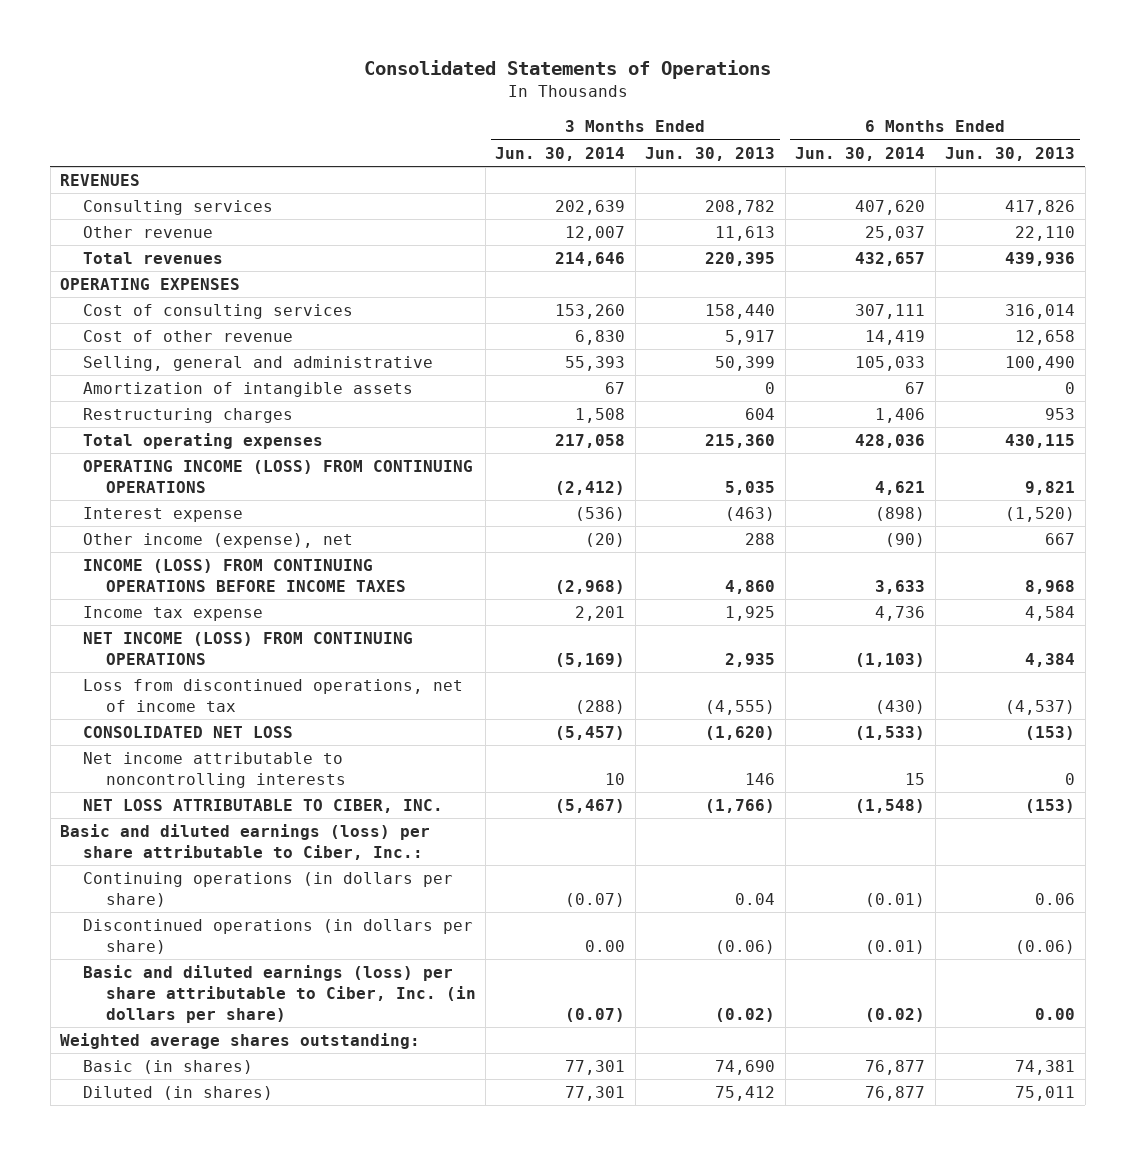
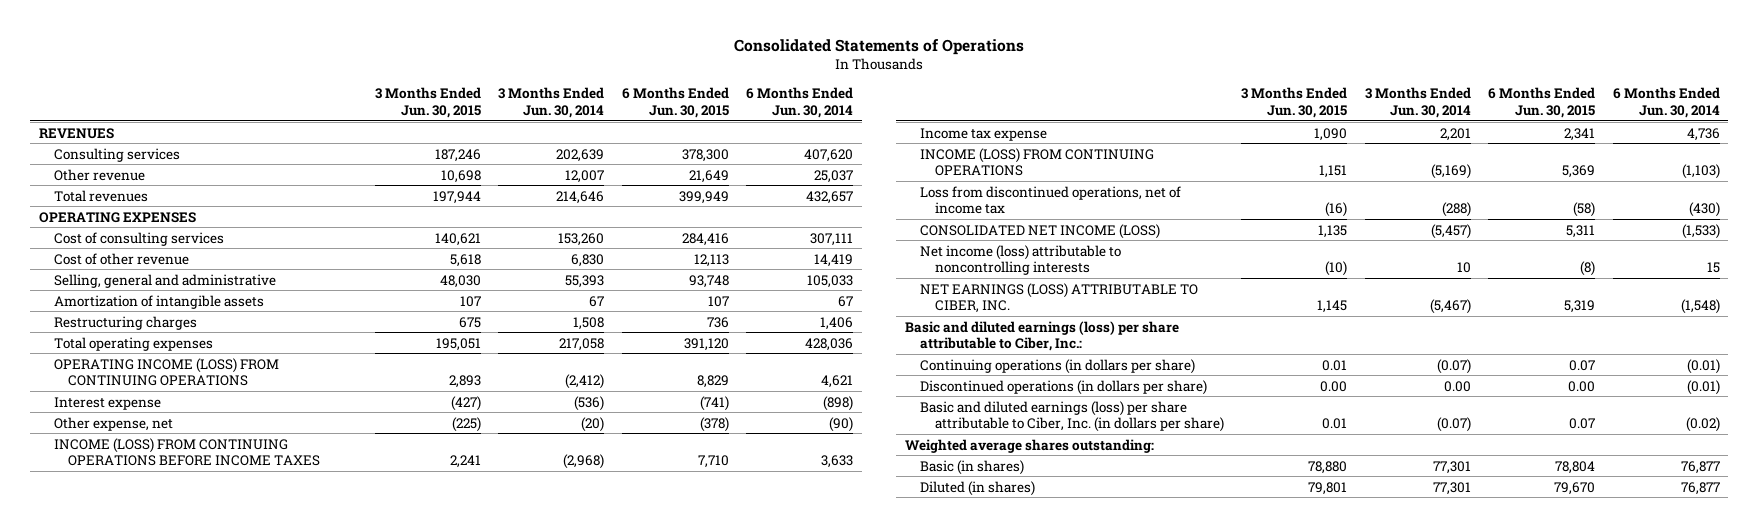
[645,146,776,161] Jun. 30, 2013 -> none
[945,146,1076,161] Jun. 30, 2013 -> none
none -> [374,87,481,119] 3 Months Ended Jun. 30, 2015
none -> [621,87,729,119] 6 Months Ended Jun. 30, 2015
[82,533,353,549] Other income (expense), net -> [53,416,173,431] Other expense, net
[82,632,413,666] NET INCOME (LOSS) FROM CONTINUING OPERATIONS -> [919,147,1154,177] INCOME (LOSS) FROM CONTINUING OPERATIONS
[82,726,293,739] CONSOLIDATED NET LOSS -> [919,223,1160,239] CONSOLIDATED NET INCOME (LOSS)
[82,752,346,789] Net income attributable to noncontrolling interests -> [919,244,1121,276] Net income (loss) attributable to noncontrolling interests
[82,799,443,814] NET LOSS ATTRIBUTABLE TO CIBER, INC. -> [919,282,1198,314] NET EARNINGS (LOSS) ATTRIBUTABLE TO CIBER, INC.

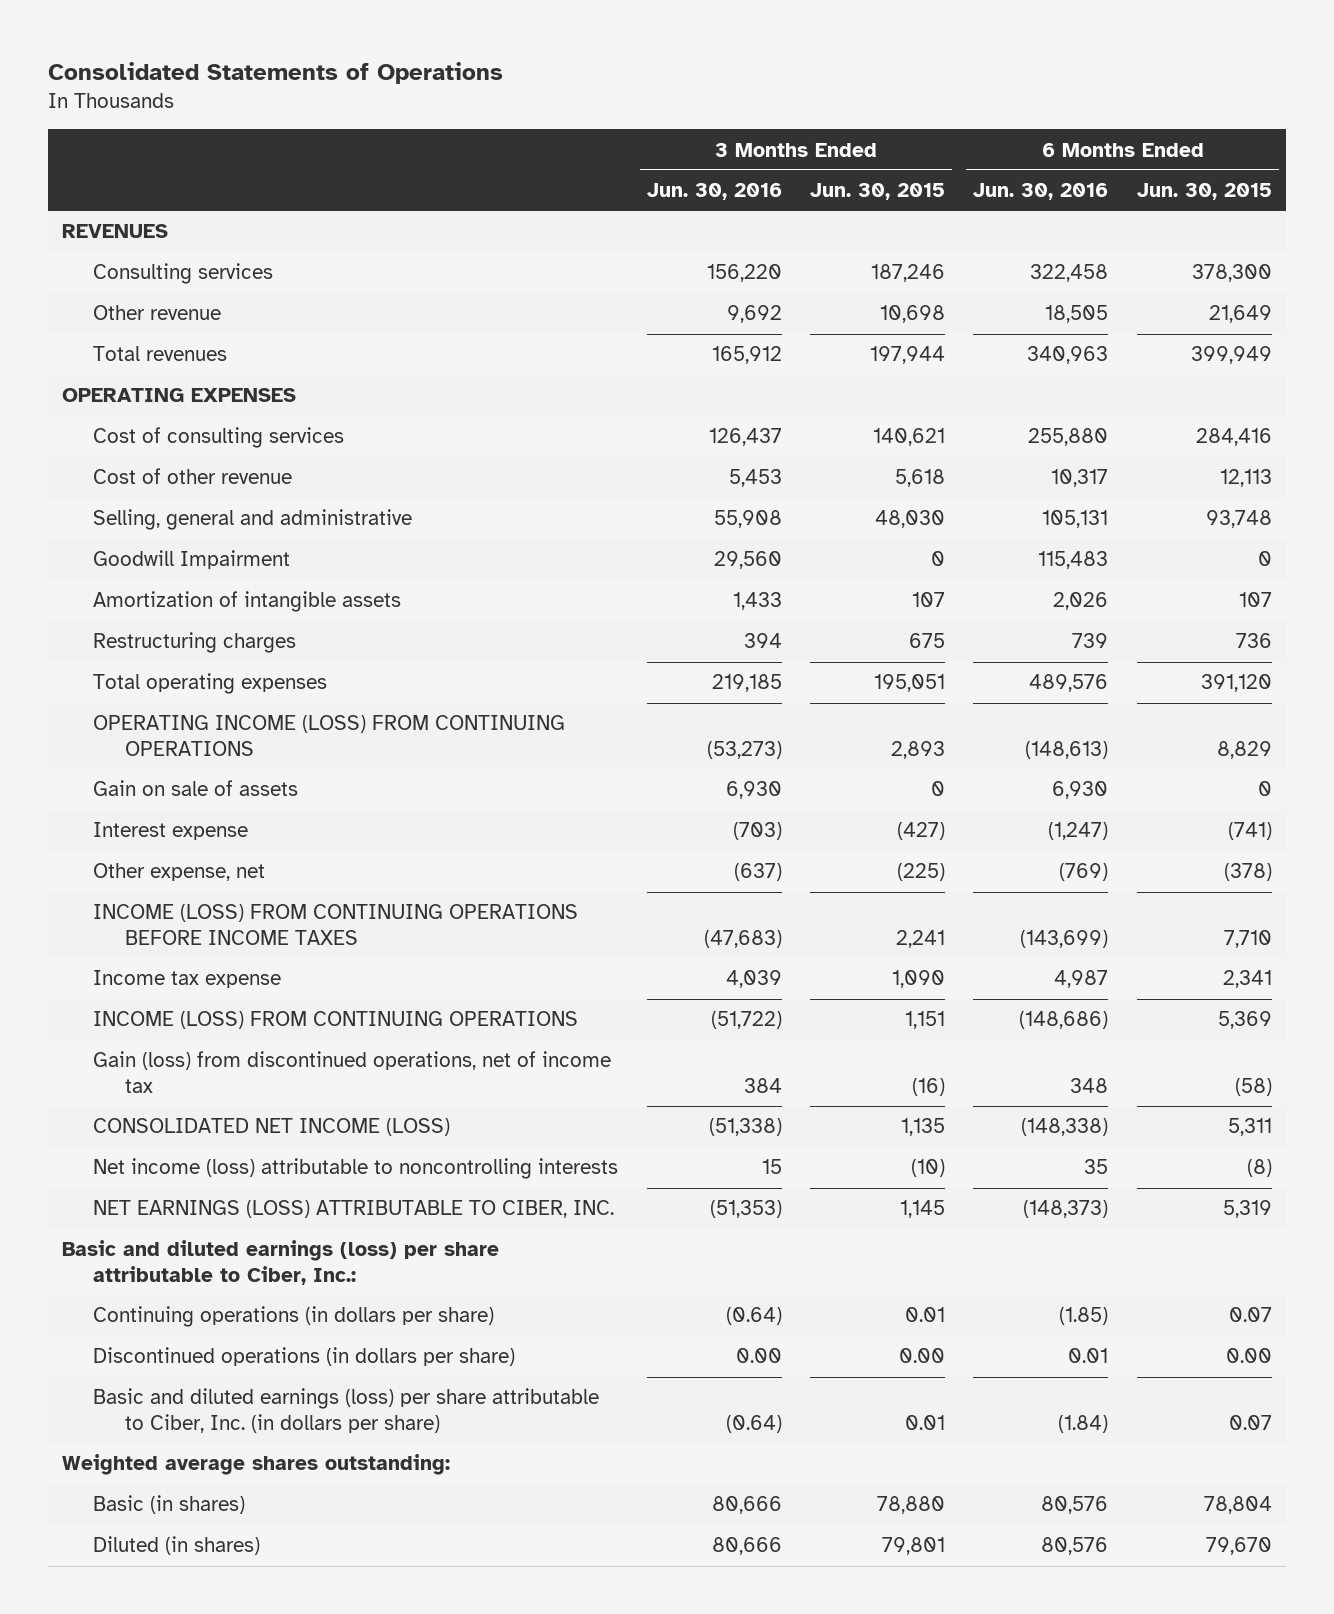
[498,87,605,119] 3 Months Ended Jun. 30, 2014 -> none
[746,87,854,119] 6 Months Ended Jun. 30, 2014 -> none
none -> [646,183,782,201] Jun. 30, 2016
none -> [973,183,1109,201] Jun. 30, 2016
none -> [93,550,291,570] Goodwill Impairment
none -> [93,780,299,797] Gain on sale of assets
[919,185,1181,215] Loss from discontinued operations, net of income tax -> [93,1051,612,1094] Gain (loss) from discontinued operations, net of income tax

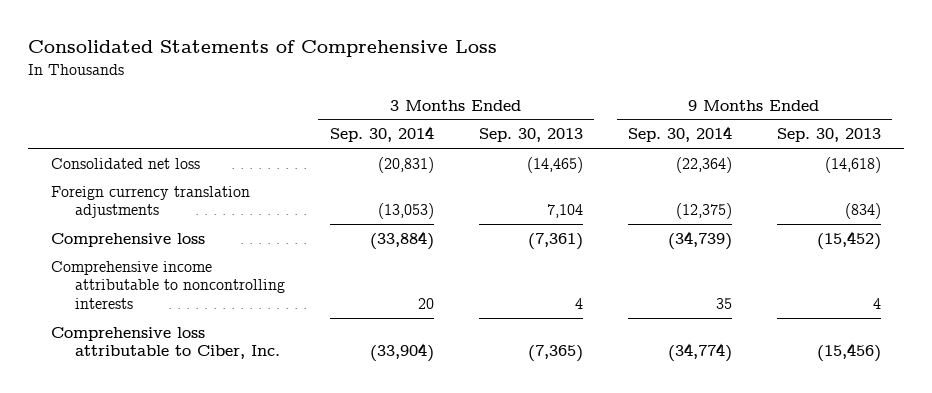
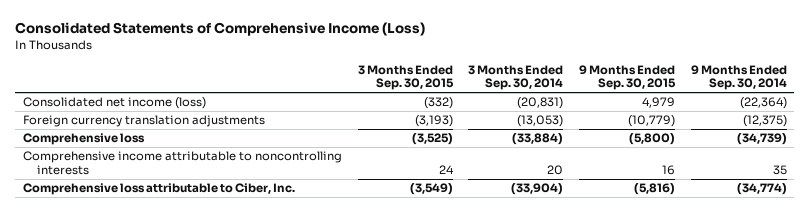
[27,40,497,58] Consolidated Statements of Comprehensive Loss -> [15,22,426,37] Consolidated Statements of Comprehensive Income (Loss)
[478,128,583,143] Sep. 30, 2013 -> none
[777,128,882,143] Sep. 30, 2013 -> none
none -> [357,64,454,91] 3 Months Ended Sep. 30, 2015
none -> [578,64,676,91] 9 Months Ended Sep. 30, 2015
[50,157,200,169] Consolidated net loss -> [23,97,207,110] Consolidated net income (loss)

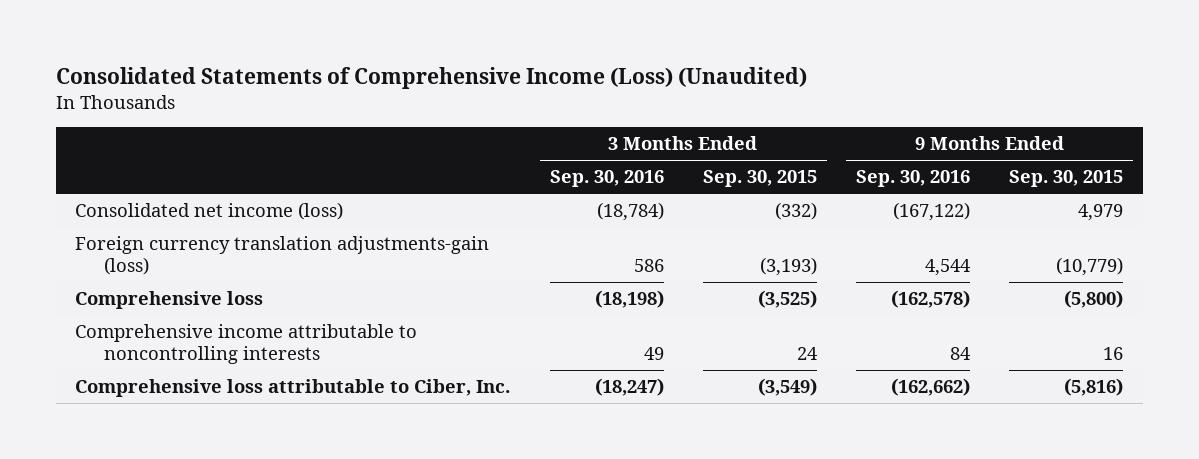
[15,22,426,37] Consolidated Statements of Comprehensive Income (Loss) -> [55,67,807,90] Consolidated Statements of Comprehensive Income (Loss) (Unaudited)
[468,64,564,91] 3 Months Ended Sep. 30, 2014 -> none
[690,64,787,91] 9 Months Ended Sep. 30, 2014 -> none
none -> [549,170,664,188] Sep. 30, 2016
none -> [856,170,971,188] Sep. 30, 2016
[23,115,266,128] Foreign currency translation adjustments -> [75,236,490,275] Foreign currency translation adjustments-gain (loss)

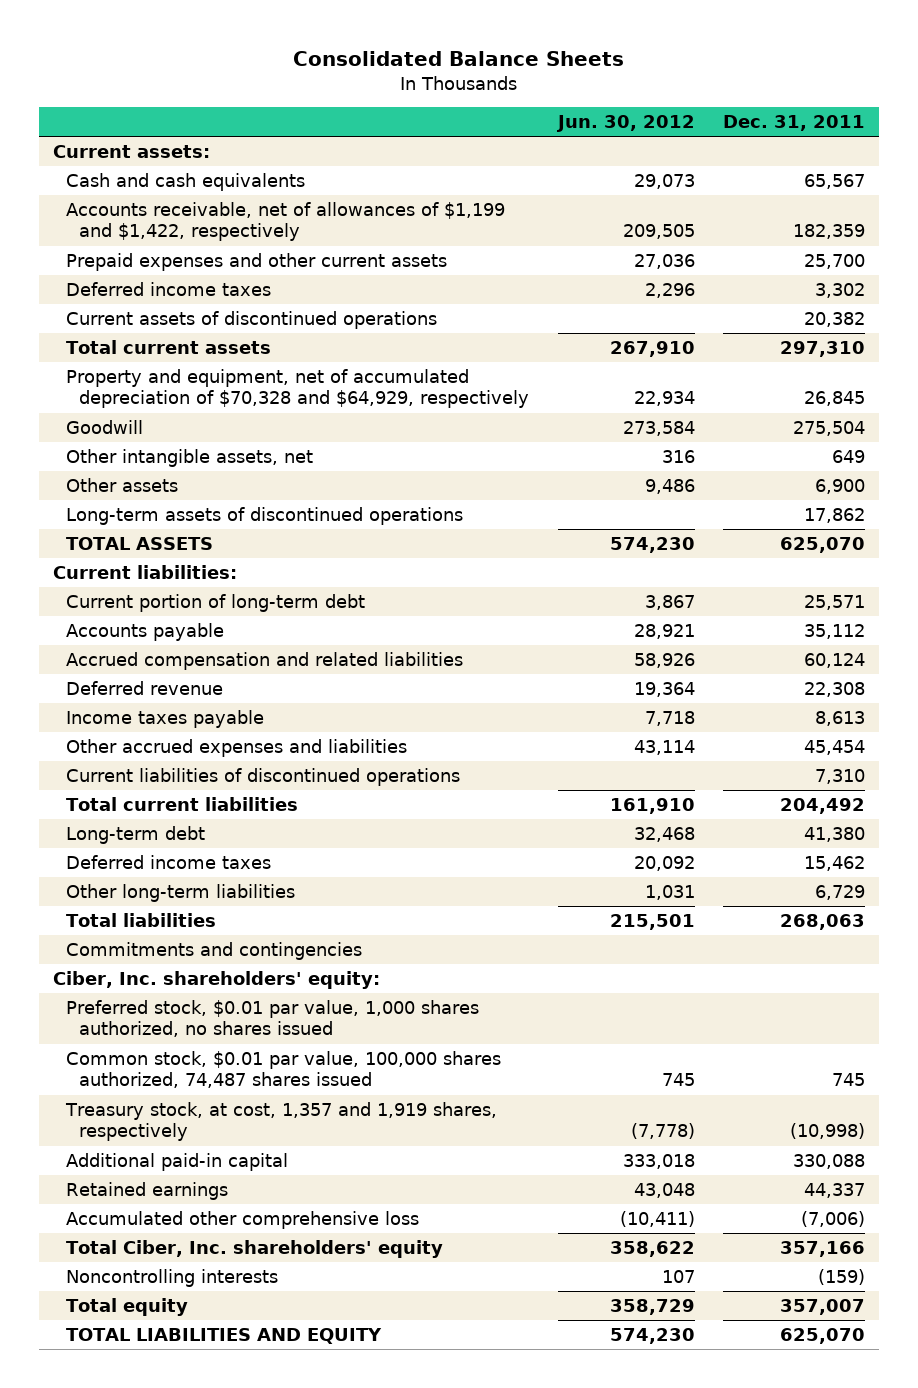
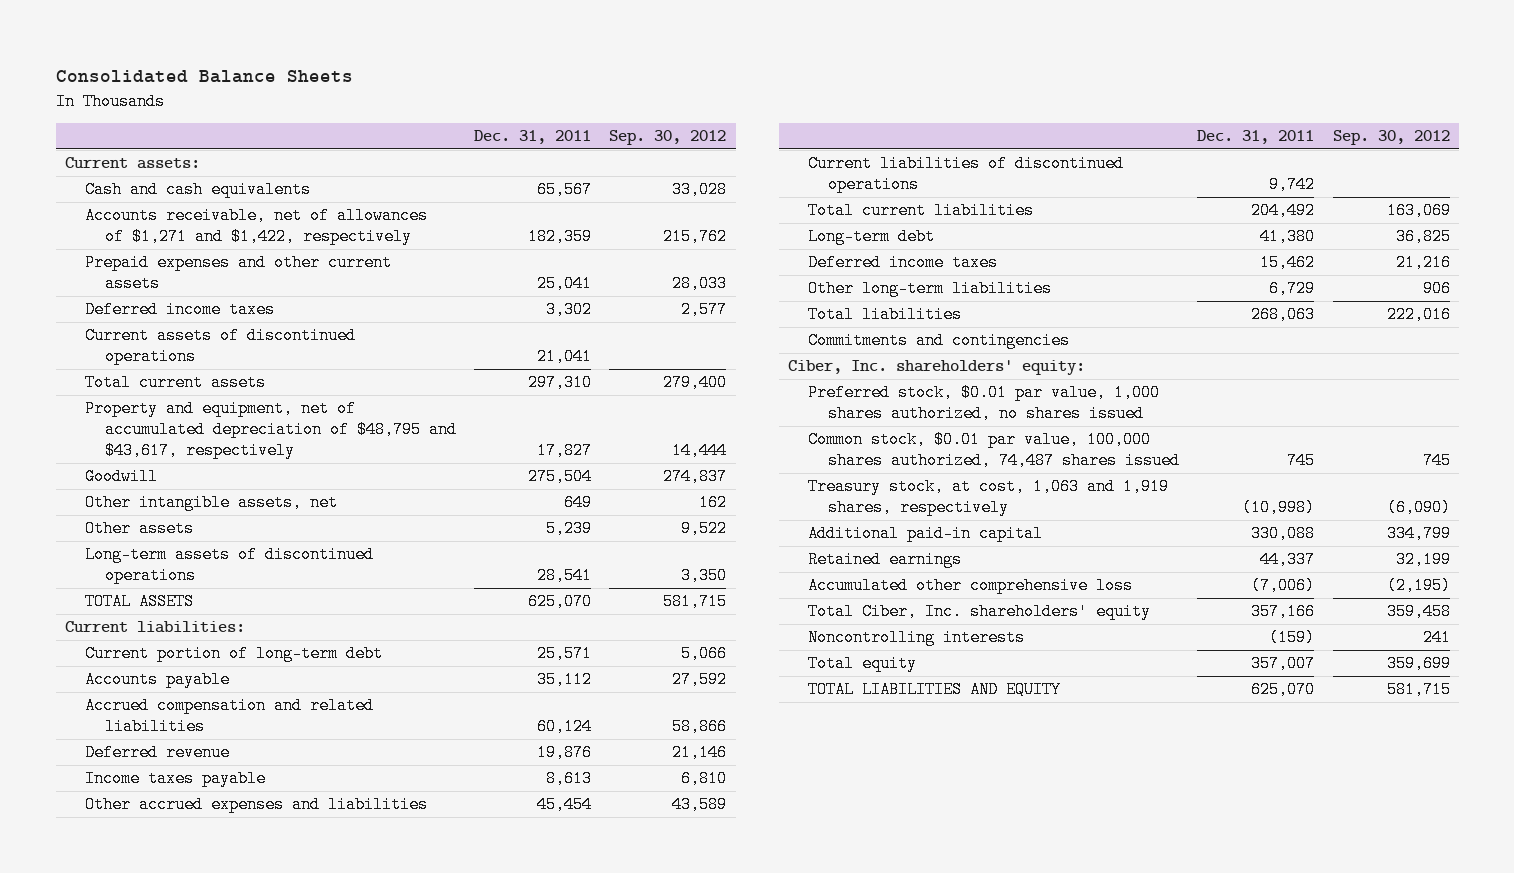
[555,114,695,132] Jun. 30, 2012 -> none
none -> [609,130,727,146] Sep. 30, 2012
[66,201,506,242] Accounts receivable, net of allowances of $1,199 and $1,422, respectively -> [84,207,428,246] Accounts receivable, net of allowances of $1,271 and $1,422, respectively
[803,253,865,269] 25,700 -> [537,275,593,293] 25,041
[803,311,865,327] 20,382 -> [537,348,593,366] 21,041
[66,368,530,409] Property and equipment, net of accumulated depreciation of $70,328 and $64,929, respectively -> [84,400,458,460] Property and equipment, net of accumulated depreciation of $48,795 and $43,617, respectively
[803,391,865,407] 26,845 -> [537,442,593,460] 17,827
[814,478,865,494] 6,900 -> [546,520,593,538] 5,239
[803,507,865,523] 17,862 -> [537,567,593,585] 28,541
[803,681,865,697] 22,308 -> [537,744,593,762] 19,876
[814,768,865,784] 7,310 -> [1269,176,1316,194] 9,742
[65,1101,498,1142] Treasury stock, at cost, 1,357 and 1,919 shares, respectively -> [807,478,1169,517] Treasury stock, at cost, 1,063 and 1,919 shares, respectively

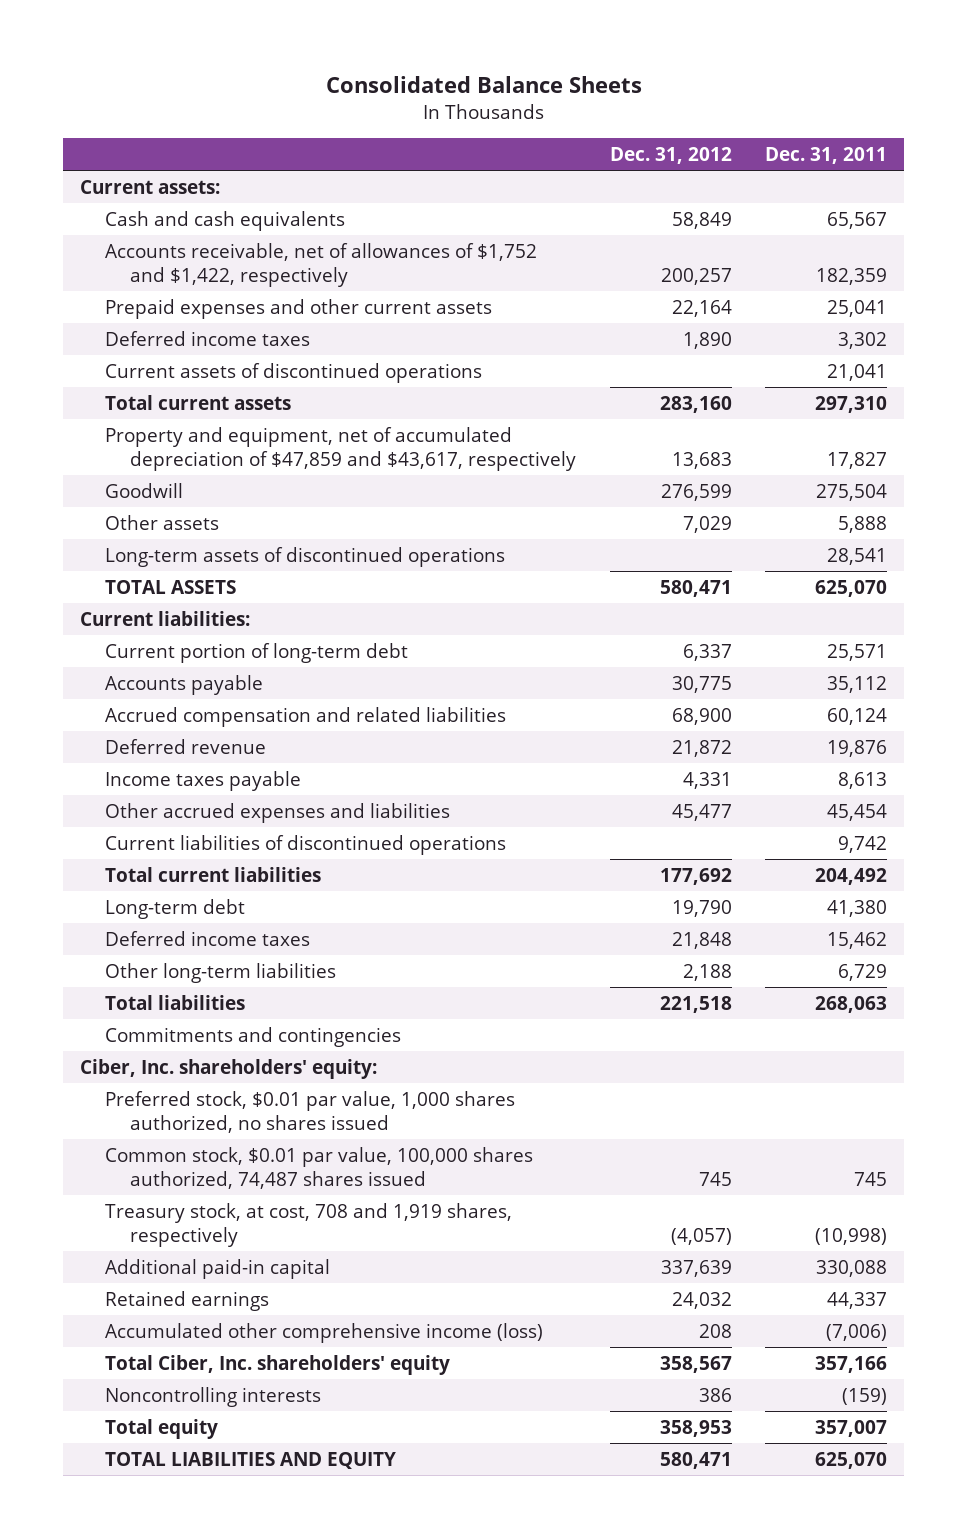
[609,130,727,146] Sep. 30, 2012 -> none
none -> [609,146,732,164] Dec. 31, 2012
[84,207,428,246] Accounts receivable, net of allowances of $1,271 and $1,422, respectively -> [104,243,537,287] Accounts receivable, net of allowances of $1,752 and $1,422, respectively
[84,400,458,460] Property and equipment, net of accumulated depreciation of $48,795 and $43,617, respectively -> [104,427,576,471] Property and equipment, net of accumulated depreciation of $47,859 and $43,617, respectively
[84,494,338,512] Other intangible assets, net -> none
[546,520,593,538] 5,239 -> [838,516,888,534] 5,888
[807,478,1169,517] Treasury stock, at cost, 1,063 and 1,919 shares, respectively -> [104,1203,512,1247] Treasury stock, at cost, 708 and 1,919 shares, respectively
[807,577,1133,595] Accumulated other comprehensive loss -> [104,1323,543,1344] Accumulated other comprehensive income (loss)

